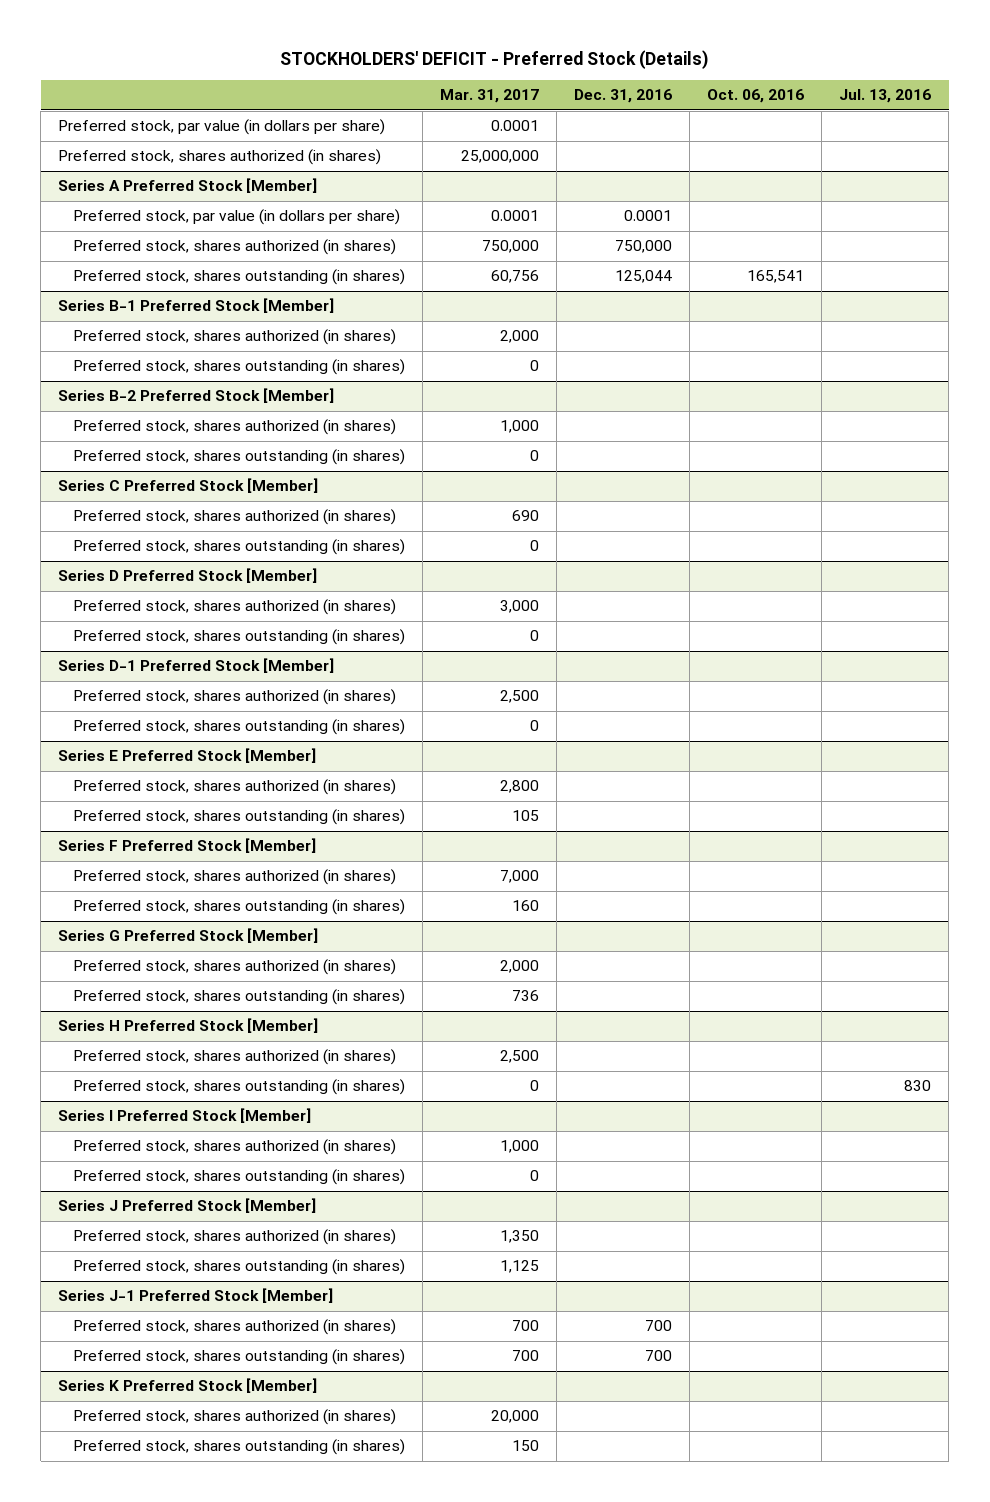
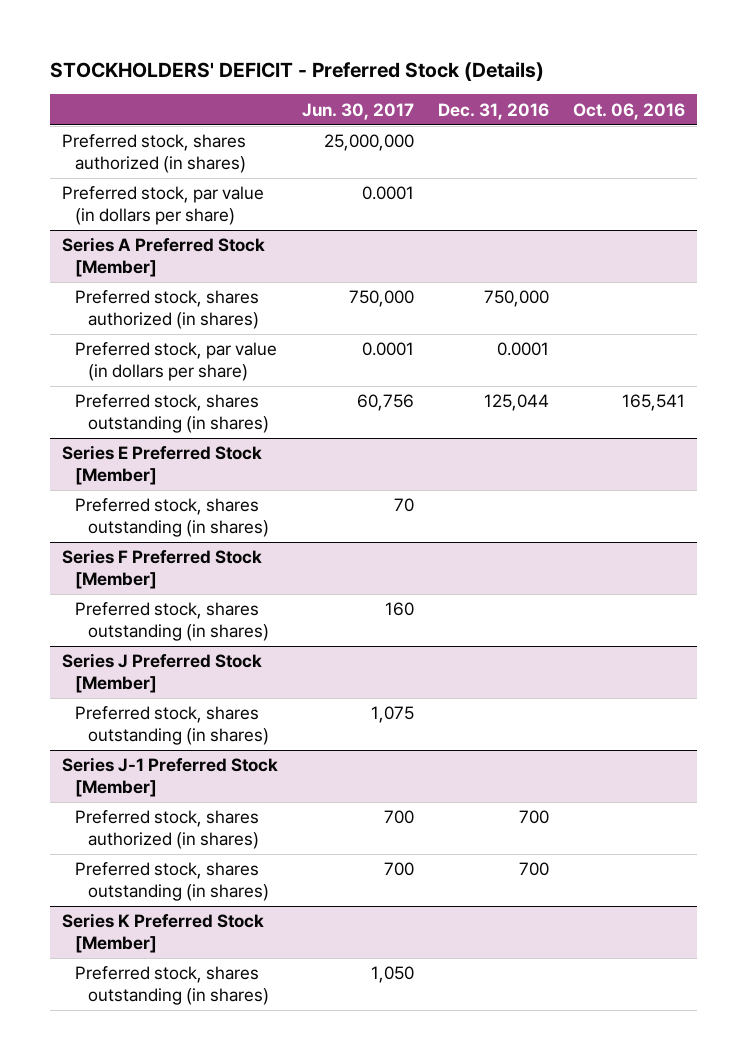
[439,89,539,104] Mar. 31, 2017 -> none
[839,89,932,104] Jul. 13, 2016 -> none
none -> [302,102,415,120] Jun. 30, 2017
[58,119,386,136] Preferred stock, par value (in dollars per share) -> [62,186,265,225] Preferred stock, par value (in dollars per share)
[72,209,400,226] Preferred stock, par value (in dollars per share) -> [74,342,277,381] Preferred stock, par value (in dollars per share)
[58,298,335,314] Series B-1 Preferred Stock [Member] -> none
[72,329,396,346] Preferred stock, shares authorized (in shares) -> none
[72,359,405,376] Preferred stock, shares outstanding (in shares) -> none
[58,388,335,404] Series B-2 Preferred Stock [Member] -> none
[72,419,396,436] Preferred stock, shares authorized (in shares) -> none
[72,449,405,466] Preferred stock, shares outstanding (in shares) -> none
[58,478,319,494] Series C Preferred Stock [Member] -> none
[72,509,396,526] Preferred stock, shares authorized (in shares) -> none
[72,539,405,556] Preferred stock, shares outstanding (in shares) -> none
[58,568,318,584] Series D Preferred Stock [Member] -> none
[72,599,396,616] Preferred stock, shares authorized (in shares) -> none
[72,629,405,646] Preferred stock, shares outstanding (in shares) -> none
[58,658,335,674] Series D-1 Preferred Stock [Member] -> none
[72,689,396,706] Preferred stock, shares authorized (in shares) -> none
[72,719,405,736] Preferred stock, shares outstanding (in shares) -> none
[72,779,396,796] Preferred stock, shares authorized (in shares) -> none
[72,869,396,886] Preferred stock, shares authorized (in shares) -> none
[58,928,319,944] Series G Preferred Stock [Member] -> none
[72,959,396,976] Preferred stock, shares authorized (in shares) -> none
[72,989,405,1006] Preferred stock, shares outstanding (in shares) -> none
[58,1018,319,1034] Series H Preferred Stock [Member] -> none
[72,1049,396,1066] Preferred stock, shares authorized (in shares) -> none
[72,1079,405,1096] Preferred stock, shares outstanding (in shares) -> none
[58,1108,312,1124] Series I Preferred Stock [Member] -> none
[72,1139,396,1156] Preferred stock, shares authorized (in shares) -> none
[72,1169,405,1186] Preferred stock, shares outstanding (in shares) -> none
[72,1229,396,1246] Preferred stock, shares authorized (in shares) -> none
[72,1409,396,1426] Preferred stock, shares authorized (in shares) -> none

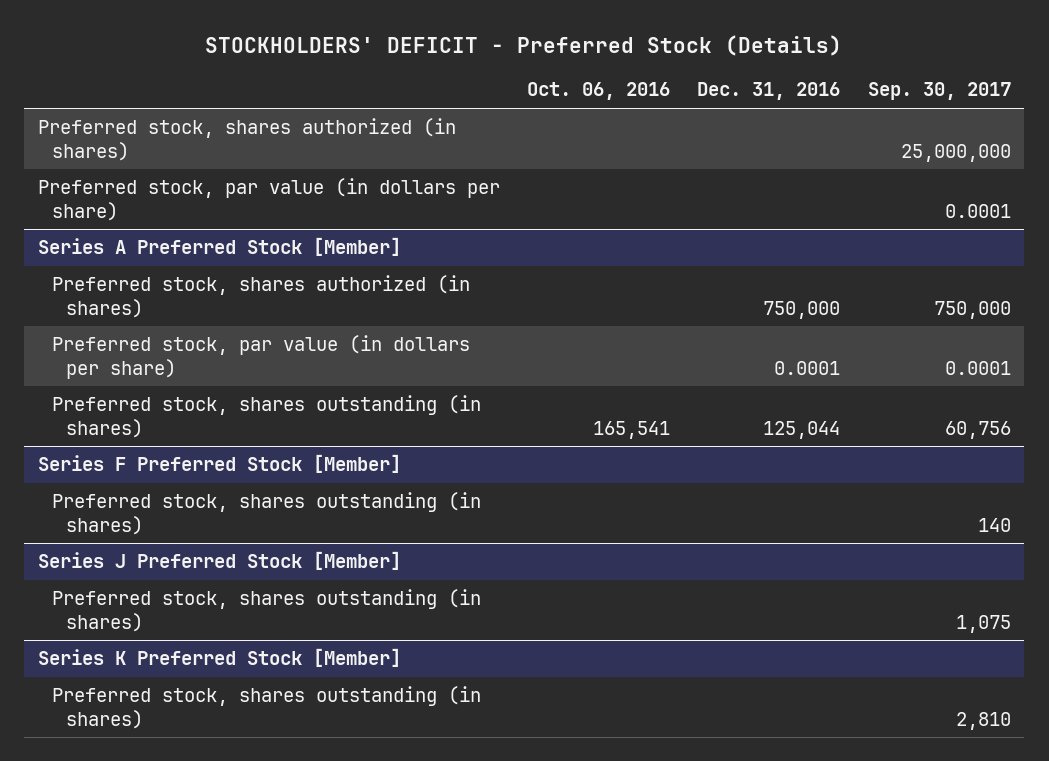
[302,102,415,120] Jun. 30, 2017 -> none
none -> [867,82,1011,101] Sep. 30, 2017
[62,445,263,485] Series E Preferred Stock [Member] -> none
[74,498,269,537] Preferred stock, shares outstanding (in shares) -> none
[62,757,279,797] Series J-1 Preferred Stock [Member] -> none
[74,810,259,849] Preferred stock, shares authorized (in shares) -> none
[74,862,269,901] Preferred stock, shares outstanding (in shares) -> none

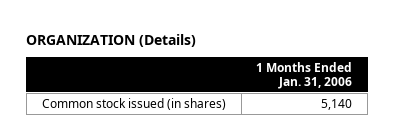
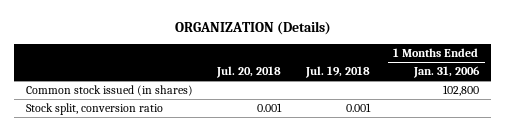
none -> [216,66,282,79] Jul. 20, 2018
none -> [304,66,370,79] Jul. 19, 2018
[321,98,353,110] 5,140 -> [442,85,479,97] 102,800
none -> [26,103,164,116] Stock split, conversion ratio

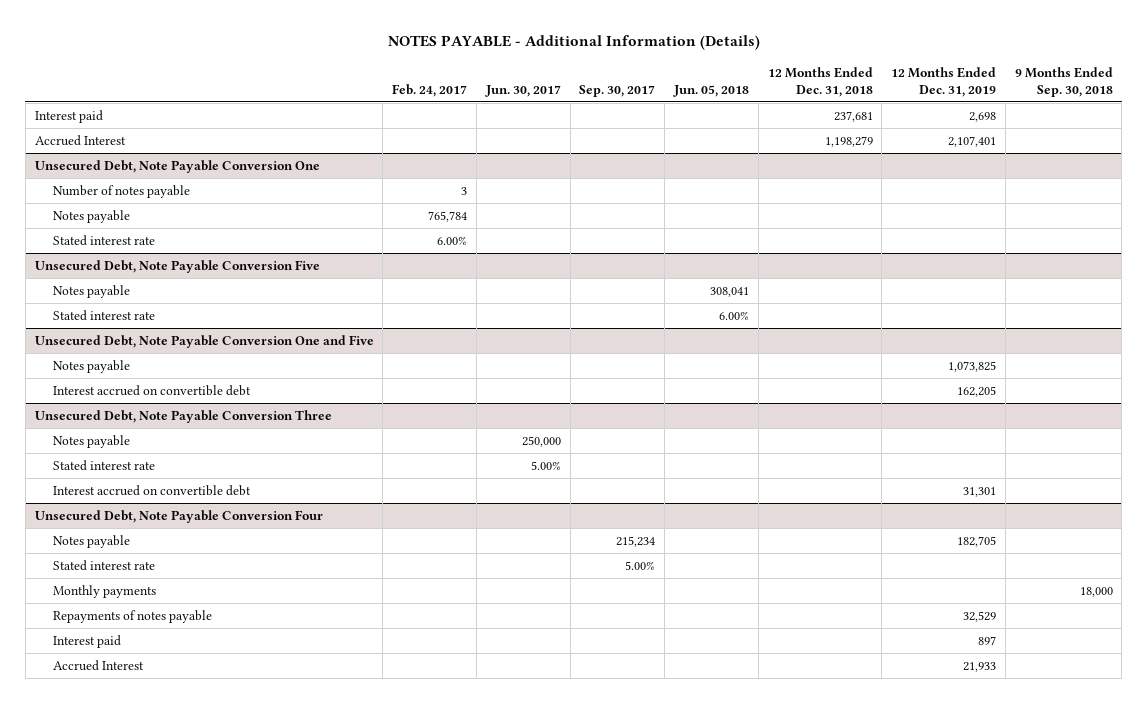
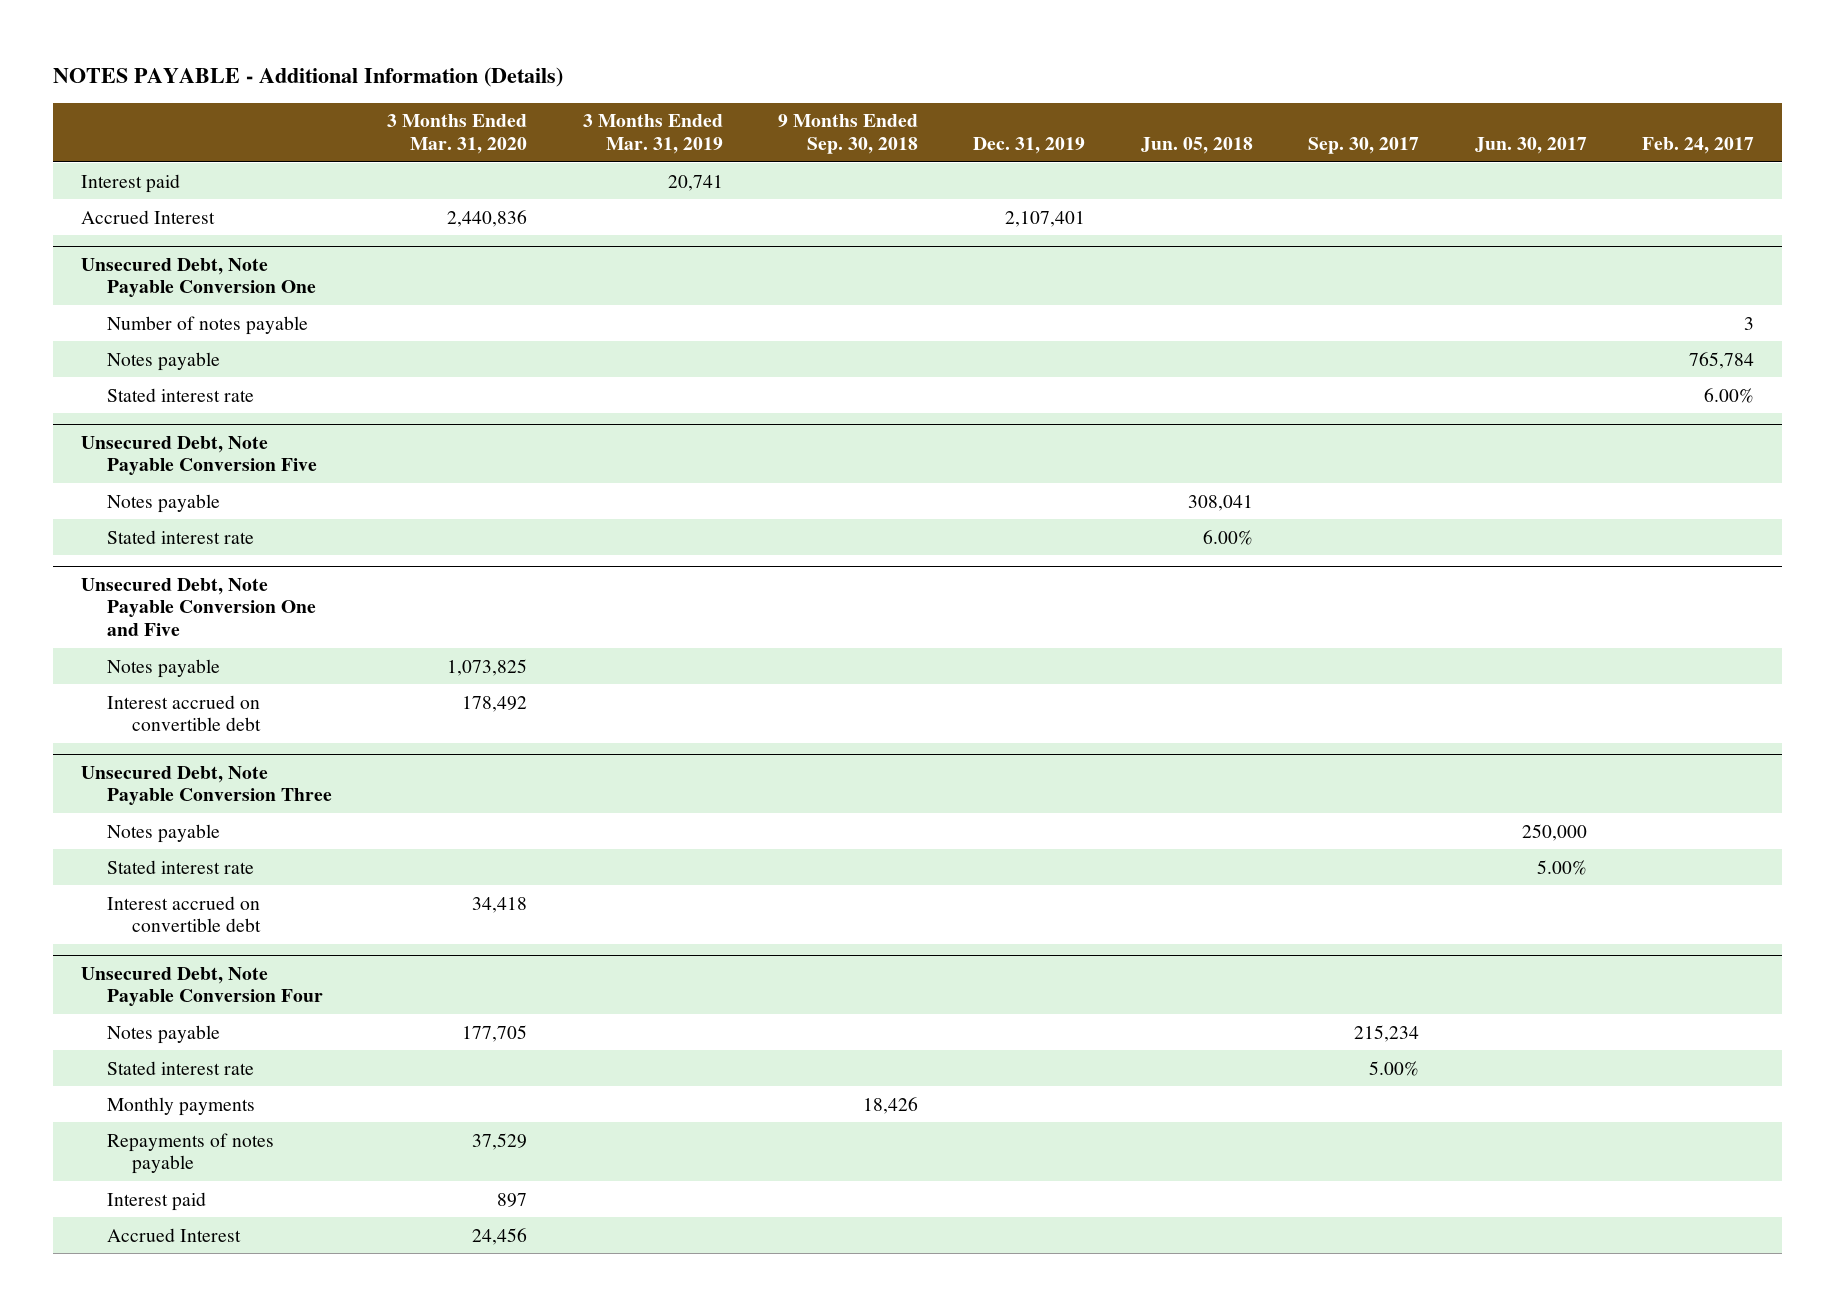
[767,66,873,97] 12 Months Ended Dec. 31, 2018 -> none
[891,66,997,97] 12 Months Ended Dec. 31, 2019 -> none
none -> [387,114,528,154] 3 Months Ended Mar. 31, 2020
none -> [582,114,723,154] 3 Months Ended Mar. 31, 2019
none -> [973,136,1086,154] Dec. 31, 2019
[1079,586,1113,597] 18,000 -> [863,1096,919,1114] 18,426

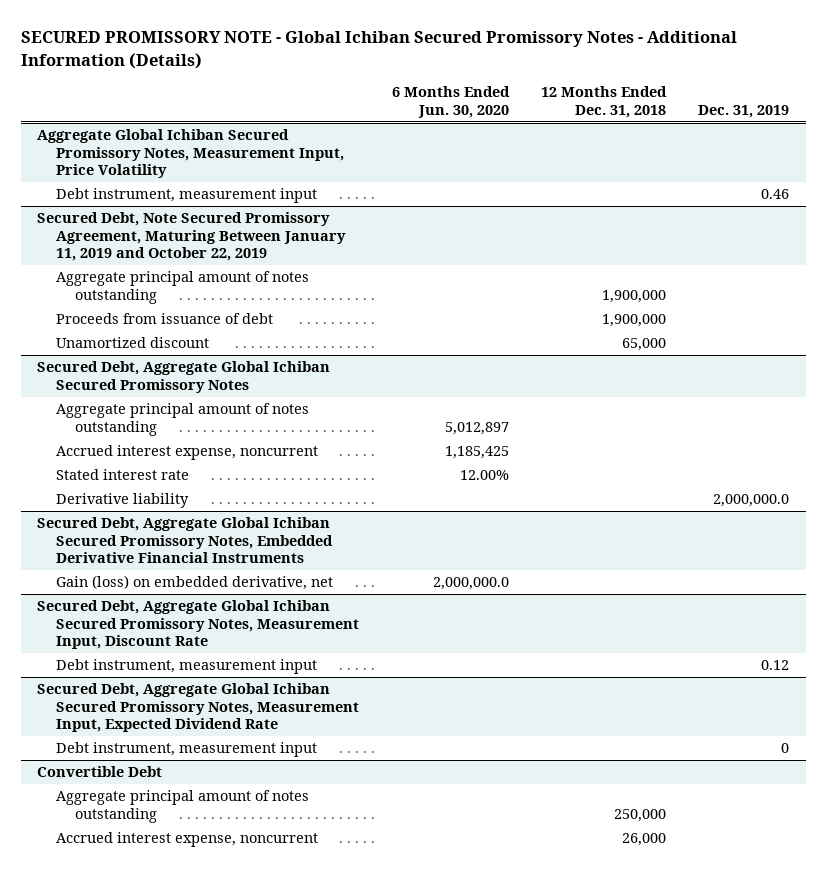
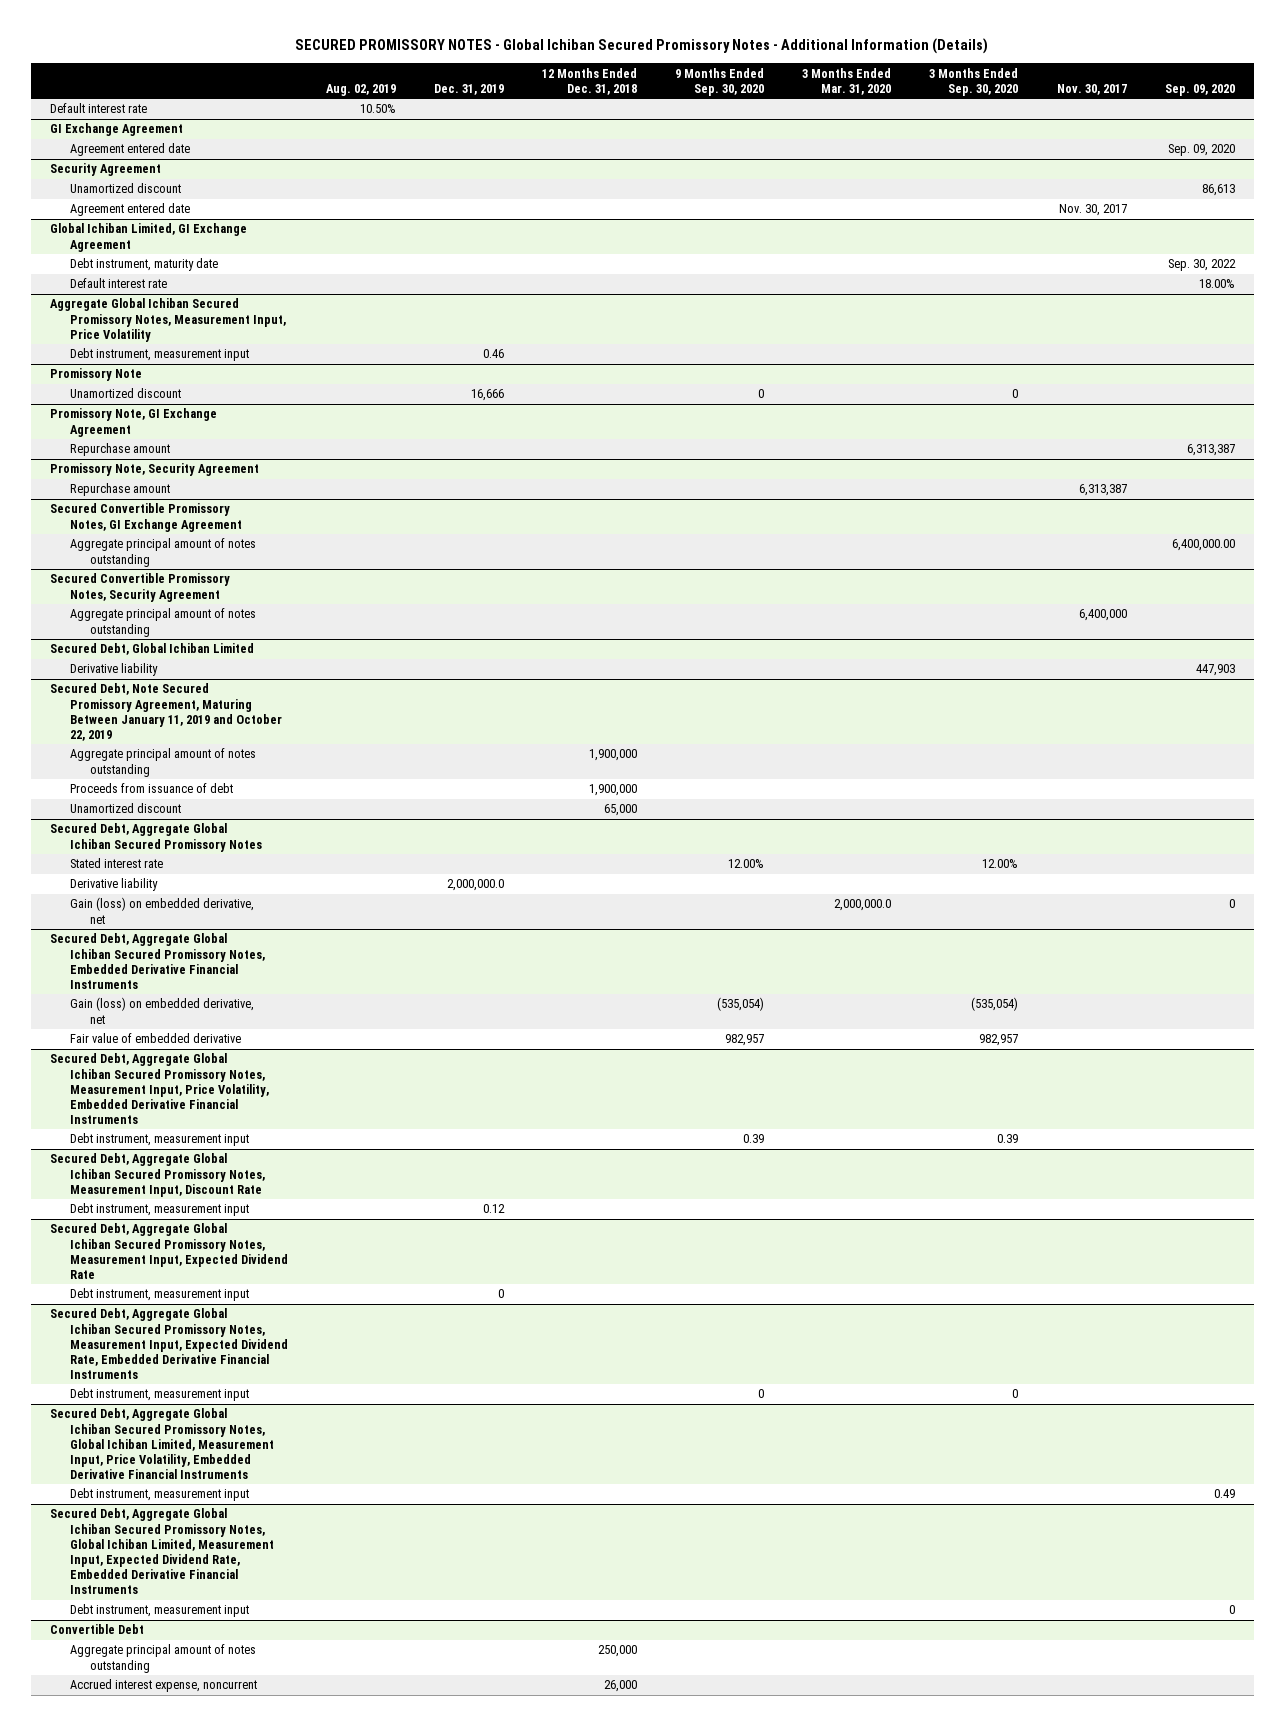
[21,31,738,69] SECURED PROMISSORY NOTE - Global Ichiban Secured Promissory Notes - Additional Information (Details) -> [295,38,989,55] SECURED PROMISSORY NOTES - Global Ichiban Secured Promissory Notes - Additional Information (Details)
[391,86,510,118] 6 Months Ended Jun. 30, 2020 -> none
none -> [325,83,396,96] Aug. 02, 2019
none -> [675,67,765,96] 9 Months Ended Sep. 30, 2020
none -> [802,67,892,95] 3 Months Ended Mar. 31, 2020
none -> [929,67,1019,96] 3 Months Ended Sep. 30, 2020
none -> [1056,83,1127,95] Nov. 30, 2017
none -> [1164,83,1235,96] Sep. 09, 2020
none -> [49,103,147,114] Default interest rate
none -> [49,123,183,137] GI Exchange Agreement
none -> [69,143,190,157] Agreement entered date
none -> [49,163,161,177] Security Agreement
none -> [69,183,181,194] Unamortized discount
none -> [69,203,190,217] Agreement entered date
none -> [49,223,247,252] Global Ichiban Limited, GI Exchange Agreement
none -> [69,258,218,272] Debt instrument, maturity date
none -> [69,278,167,289] Default interest rate
none -> [49,368,142,382] Promissory Note
none -> [69,388,181,399] Unamortized discount
none -> [49,408,217,437] Promissory Note, GI Exchange Agreement
none -> [69,443,170,457] Repurchase amount
none -> [49,463,259,477] Promissory Note, Security Agreement
none -> [69,483,170,497] Repurchase amount
none -> [49,503,242,532] Secured Convertible Promissory Notes, GI Exchange Agreement
none -> [69,538,256,567] Aggregate principal amount of notes outstanding
none -> [49,573,230,602] Secured Convertible Promissory Notes, Security Agreement
none -> [69,608,256,637] Aggregate principal amount of notes outstanding
none -> [49,643,254,656] Secured Debt, Global Ichiban Limited
none -> [69,663,158,677] Derivative liability
[56,403,310,436] Aggregate principal amount of notes outstanding -> none
[56,445,319,461] Accrued interest expense, noncurrent -> none
none -> [69,897,254,924] Gain (loss) on embedded derivative, net
none -> [69,1033,241,1044] Fair value of embedded derivative
none -> [49,1053,269,1125] Secured Debt, Aggregate Global Ichiban Secured Promissory Notes, Measurement Input, Price Volatility, Embedded Derivative Financial Instruments
none -> [69,1133,249,1147] Debt instrument, measurement input
none -> [49,1308,288,1380] Secured Debt, Aggregate Global Ichiban Secured Promissory Notes, Measurement Input, Expected Dividend Rate, Embedded Derivative Financial Instruments
none -> [69,1388,249,1402] Debt instrument, measurement input
none -> [49,1408,274,1480] Secured Debt, Aggregate Global Ichiban Secured Promissory Notes, Global Ichiban Limited, Measurement Input, Price Volatility, Embedded Derivative Financial Instruments
none -> [69,1488,249,1502] Debt instrument, measurement input
none -> [49,1508,274,1595] Secured Debt, Aggregate Global Ichiban Secured Promissory Notes, Global Ichiban Limited, Measurement Input, Expected Dividend Rate, Embedded Derivative Financial Instruments
none -> [69,1604,249,1618] Debt instrument, measurement input

